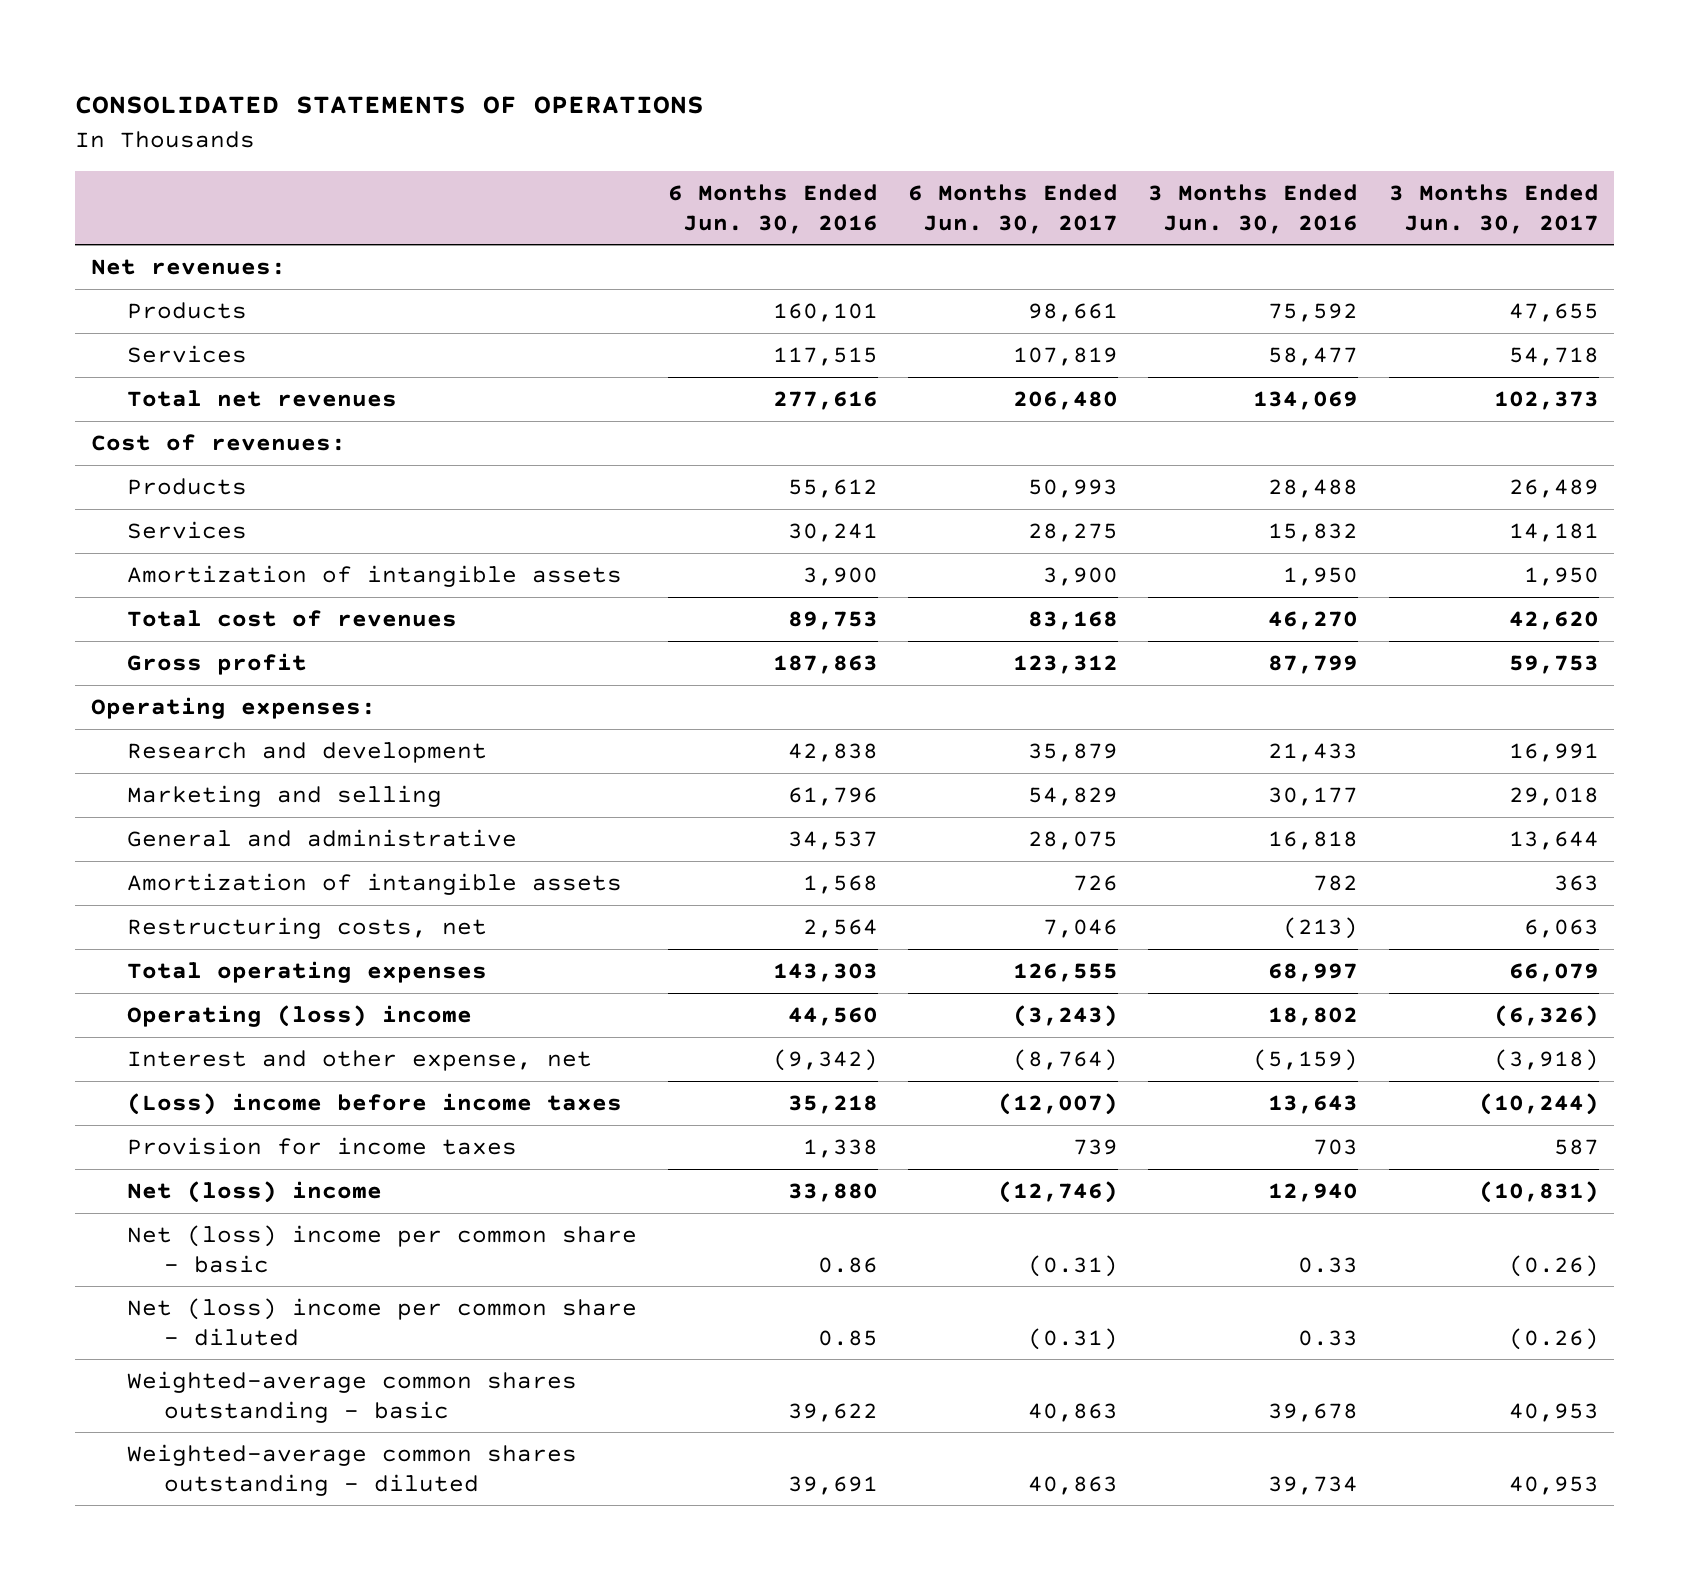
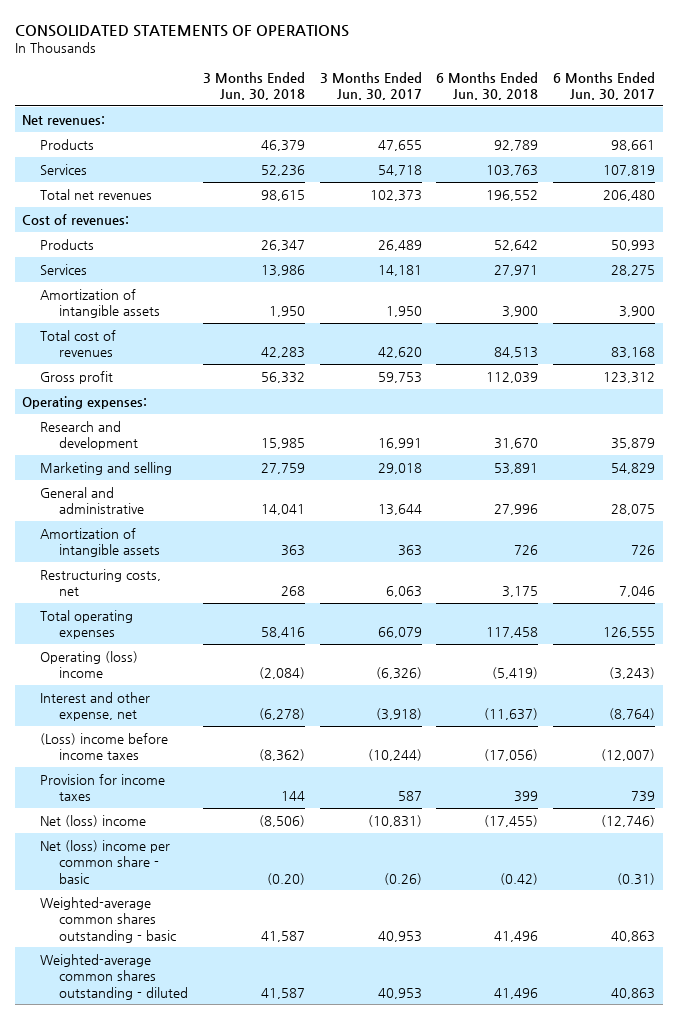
[667,184,878,234] 6 Months Ended Jun. 30, 2016 -> none
[1148,184,1359,234] 3 Months Ended Jun. 30, 2016 -> none
none -> [202,71,305,101] 3 Months Ended Jun. 30, 2018
none -> [436,71,539,101] 6 Months Ended Jun. 30, 2018
[127,1297,638,1346] Net (loss) income per common share - diluted -> none

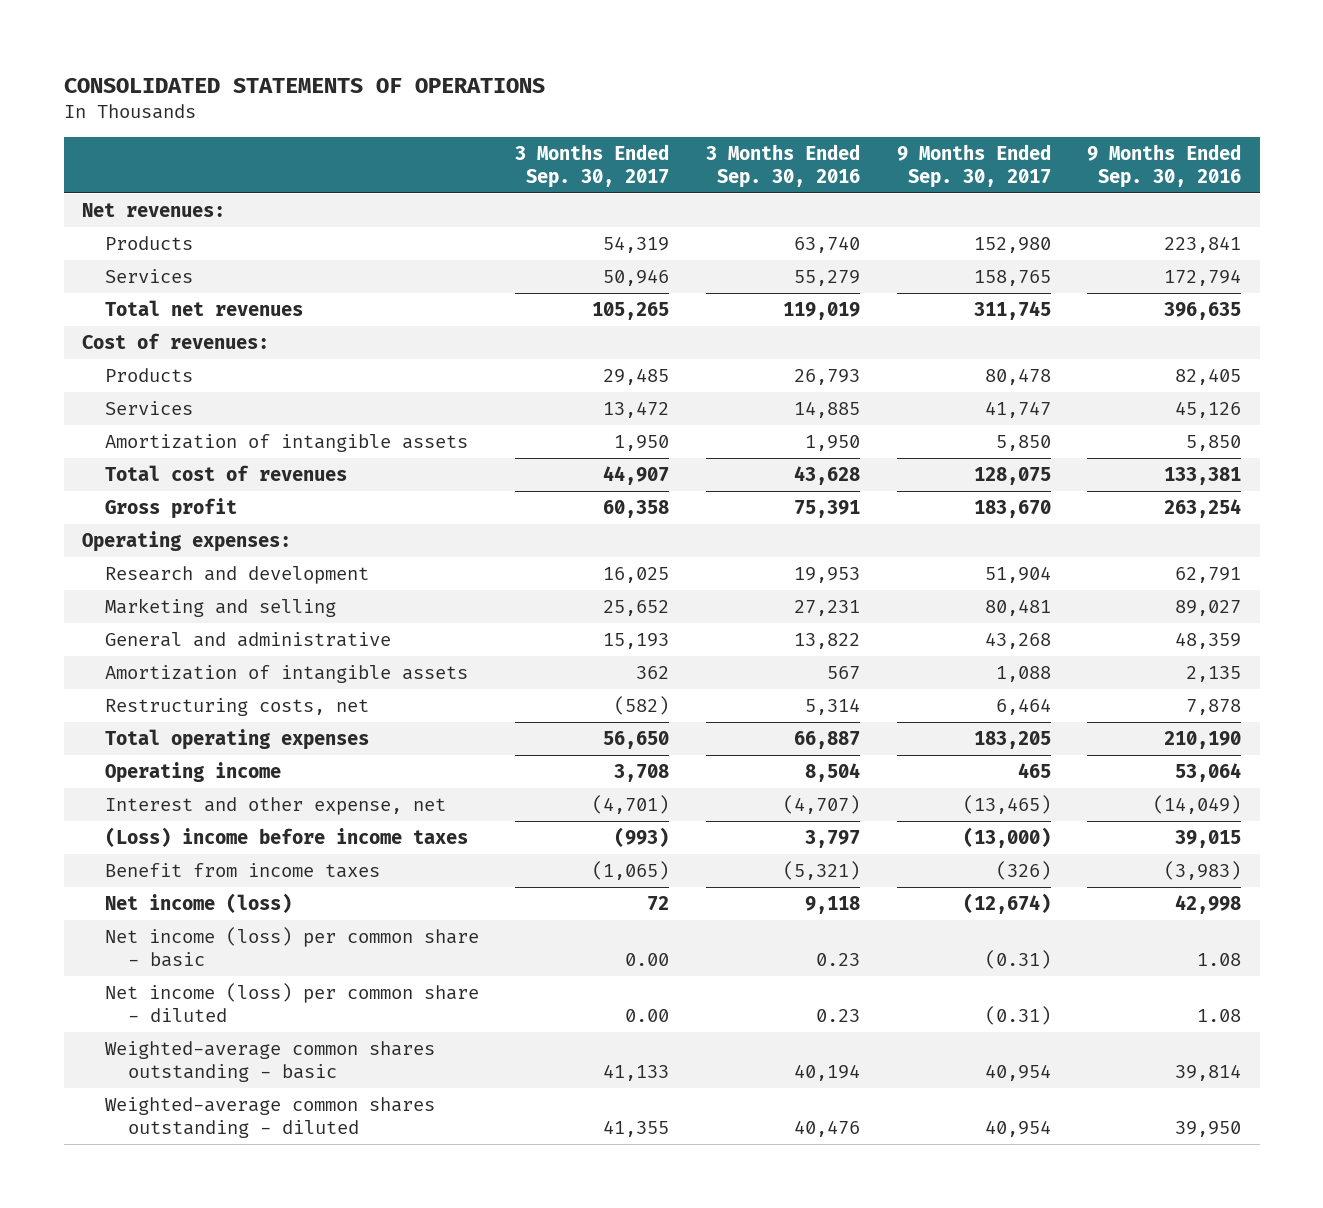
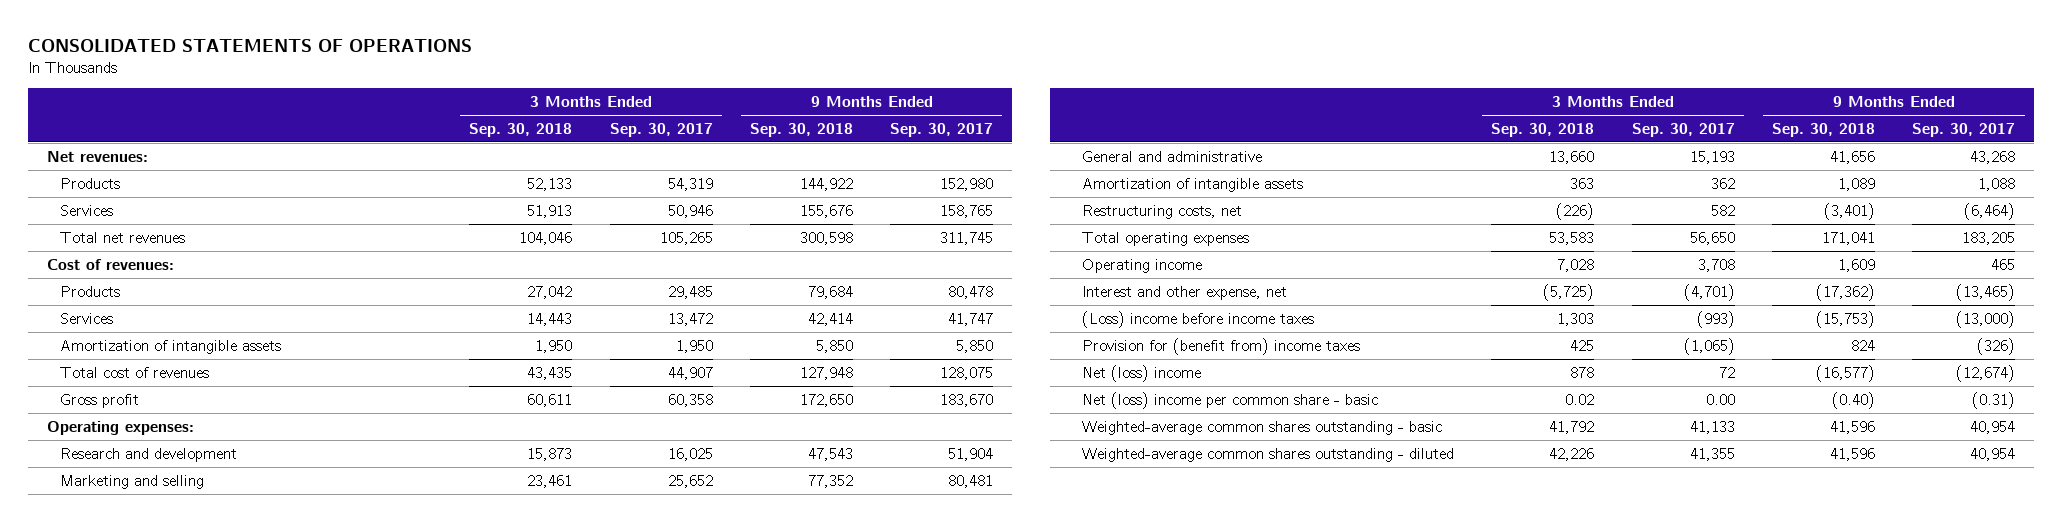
[706,143,861,189] 3 Months Ended Sep. 30, 2016 -> none
[1087,143,1242,189] 9 Months Ended Sep. 30, 2016 -> none
none -> [469,122,573,137] Sep. 30, 2018
none -> [749,122,853,137] Sep. 30, 2018
[614,695,670,715] (582) -> [1710,204,1735,216] 582
[995,697,1051,715] 6,464 -> [1964,202,2016,220] (6,464)
[104,982,479,1023] Net income (loss) per common share - diluted -> none
[104,862,380,878] Benefit from income taxes -> [1082,337,1361,355] Provision for (benefit from) income taxes
[104,892,292,913] Net income (loss) -> [1082,364,1202,382] Net (loss) income
[104,926,479,968] Net income (loss) per common share - basic -> [1082,391,1379,409] Net (loss) income per common share - basic

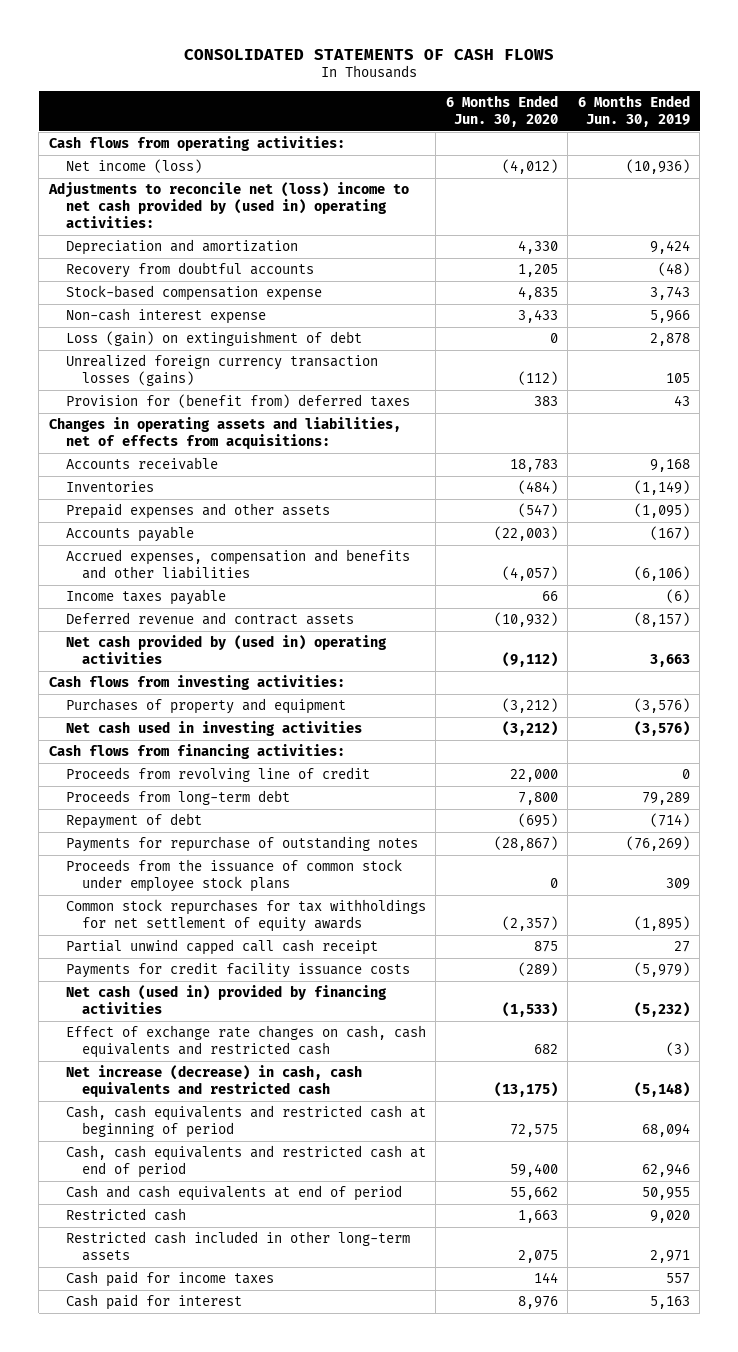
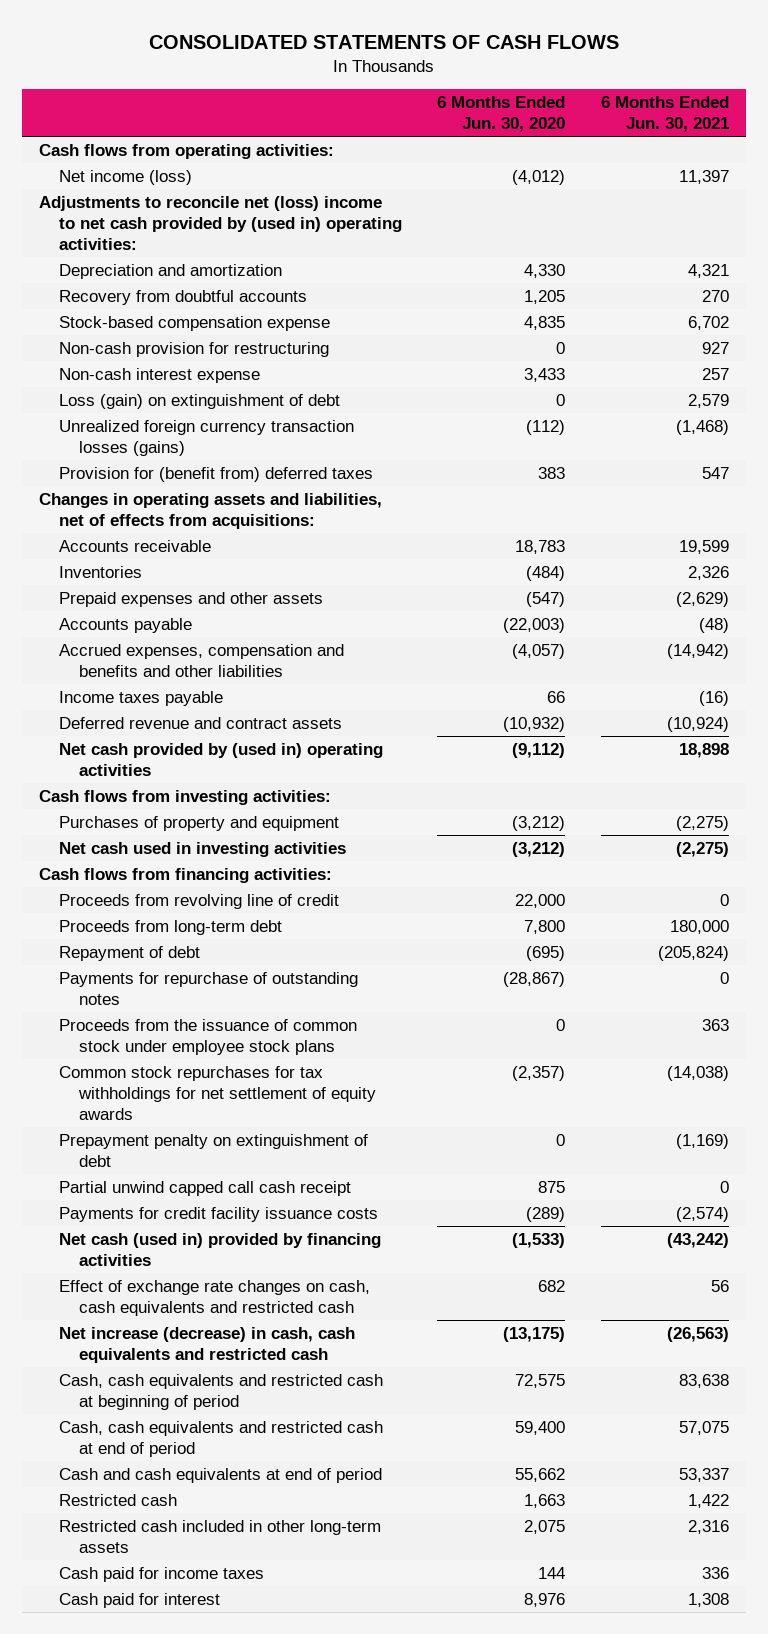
[577,94,690,128] 6 Months Ended Jun. 30, 2019 -> none
none -> [600,96,729,133] 6 Months Ended Jun. 30, 2021
none -> [59,341,330,357] Non-cash provision for restructuring
none -> [59,1133,369,1168] Prepayment penalty on extinguishment of debt

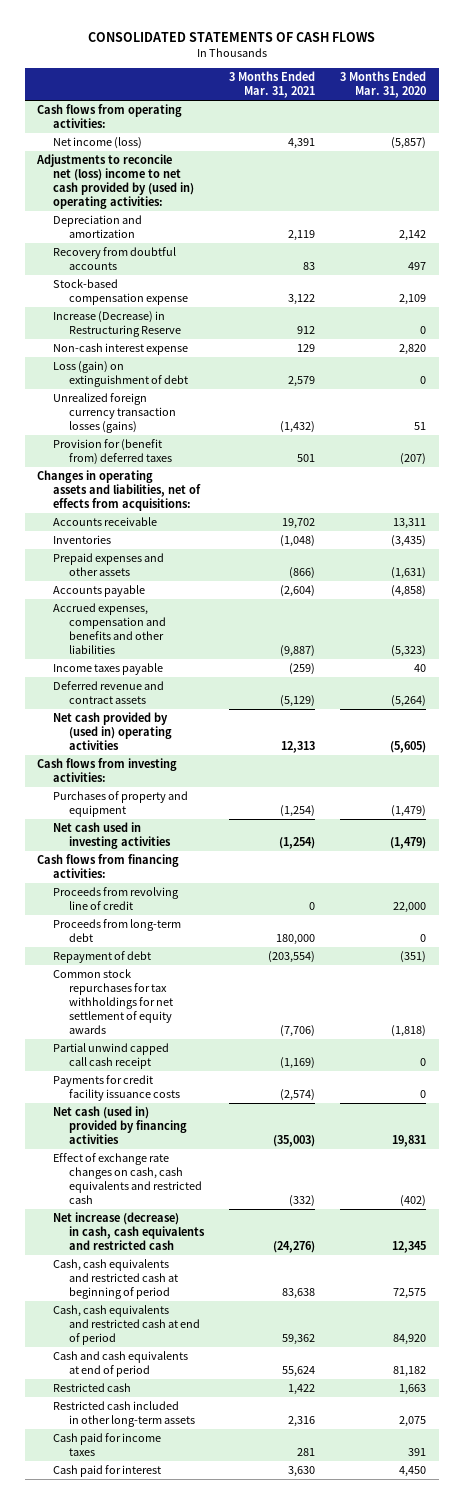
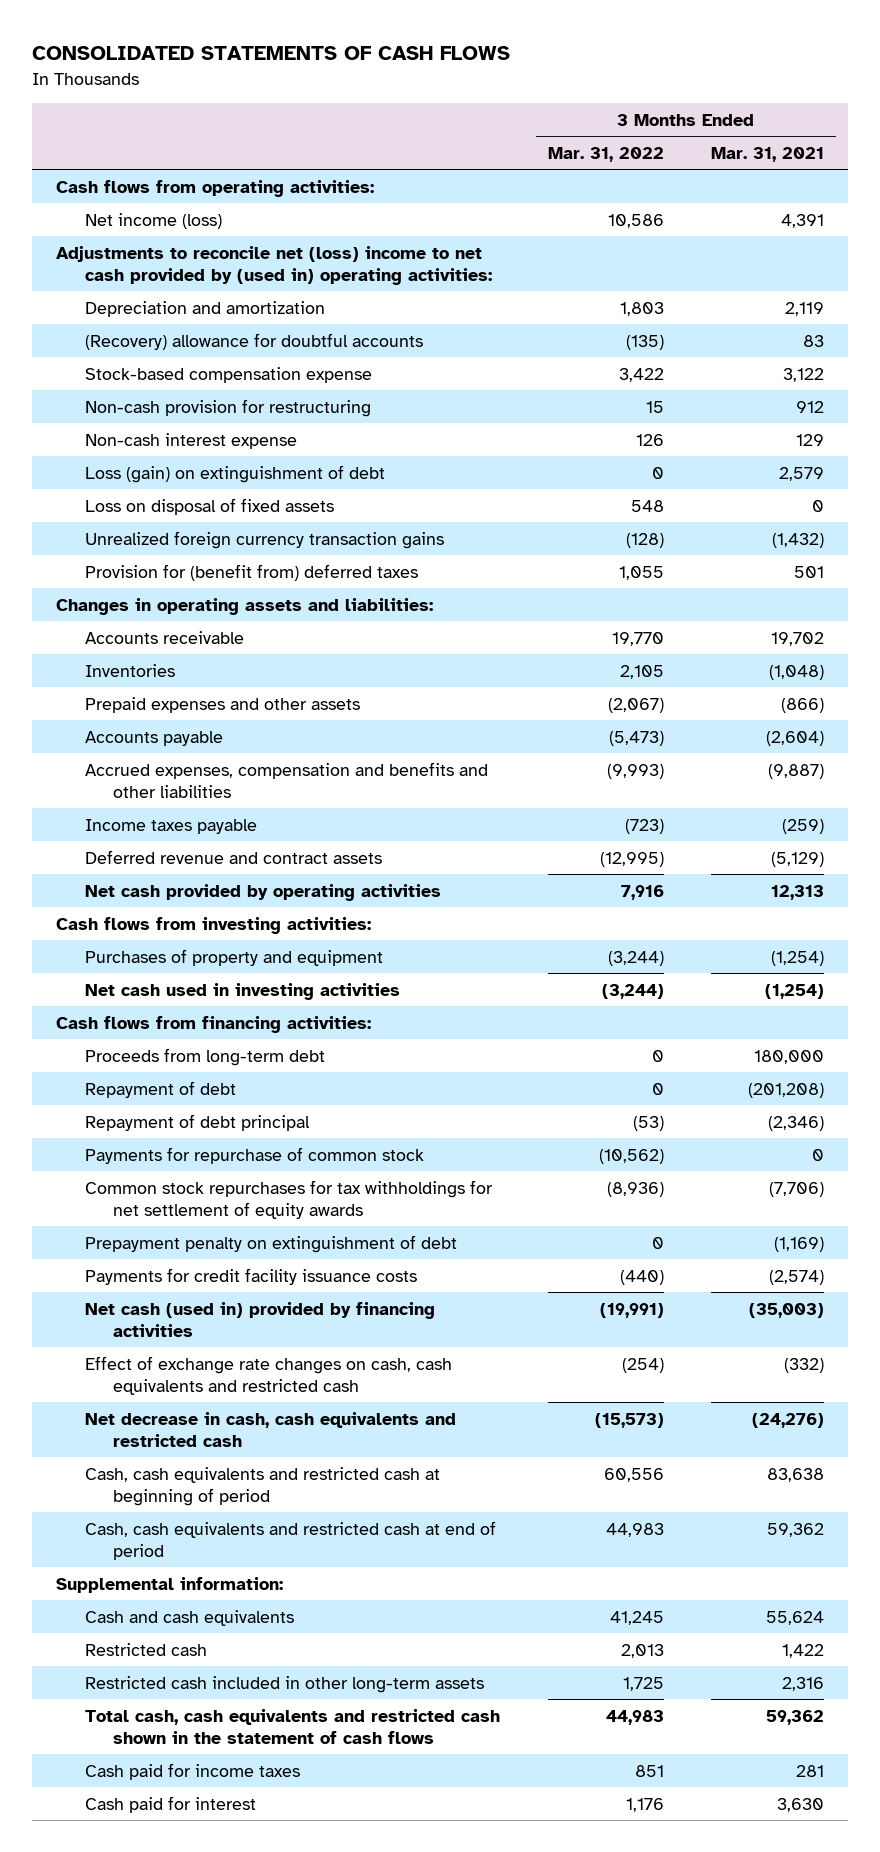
[340,71,427,99] 3 Months Ended Mar. 31, 2020 -> none
none -> [547,146,664,162] Mar. 31, 2022
[53,247,177,271] Recovery from doubtful accounts -> [84,332,423,350] (Recovery) allowance for doubtful accounts
[53,311,181,338] Increase (Decrease) in Restructuring Reserve -> [84,398,371,417] Non-cash provision for restructuring
none -> [84,497,334,515] Loss on disposal of fixed assets
[53,393,176,433] Unrealized foreign currency transaction losses (gains) -> [84,530,444,549] Unrealized foreign currency transaction gains
[37,470,202,511] Changes in operating assets and liabilities, net of effects from acquisitions: -> [56,597,434,615] Changes in operating assets and liabilities:
[53,712,172,750] Net cash provided by (used in) operating activities -> [84,883,441,901] Net cash provided by operating activities
[53,887,180,911] Proceeds from revolving line of credit -> none
[268,951,316,964] (203,554) -> [748,1082,825,1098] (201,208)
none -> [84,1113,310,1131] Repayment of debt principal
none -> [84,1146,424,1164] Payments for repurchase of common stock
[53,1043,170,1070] Partial unwind capped call cash receipt -> [84,1234,457,1253] Prepayment penalty on extinguishment of debt
[53,1212,205,1250] Net increase (decrease) in cash, cash equivalents and restricted cash -> [84,1411,456,1447] Net decrease in cash, cash equivalents and restricted cash
none -> [56,1576,284,1593] Supplemental information:
[53,1351,189,1378] Cash and cash equivalents at end of period -> [84,1609,294,1626] Cash and cash equivalents
none -> [84,1708,500,1744] Total cash, cash equivalents and restricted cash shown in the statement of cash flows

